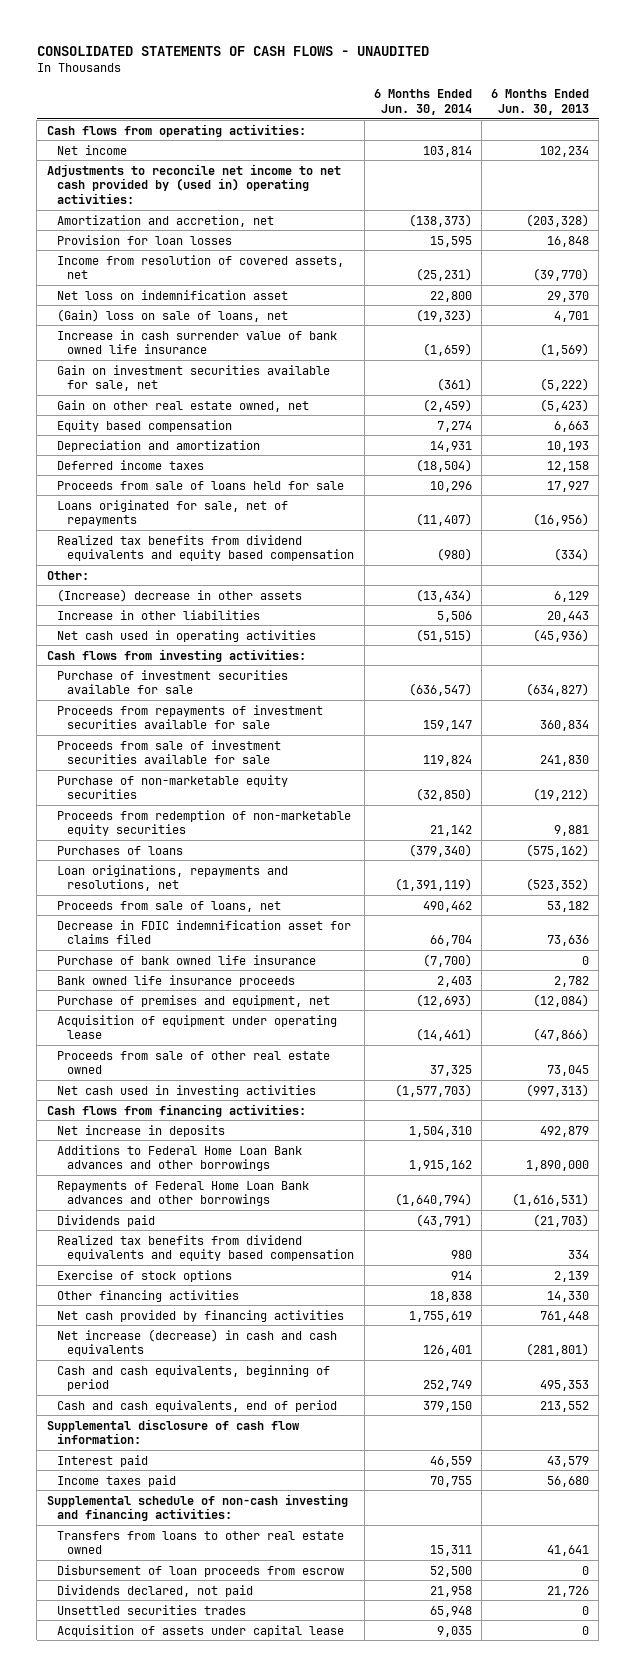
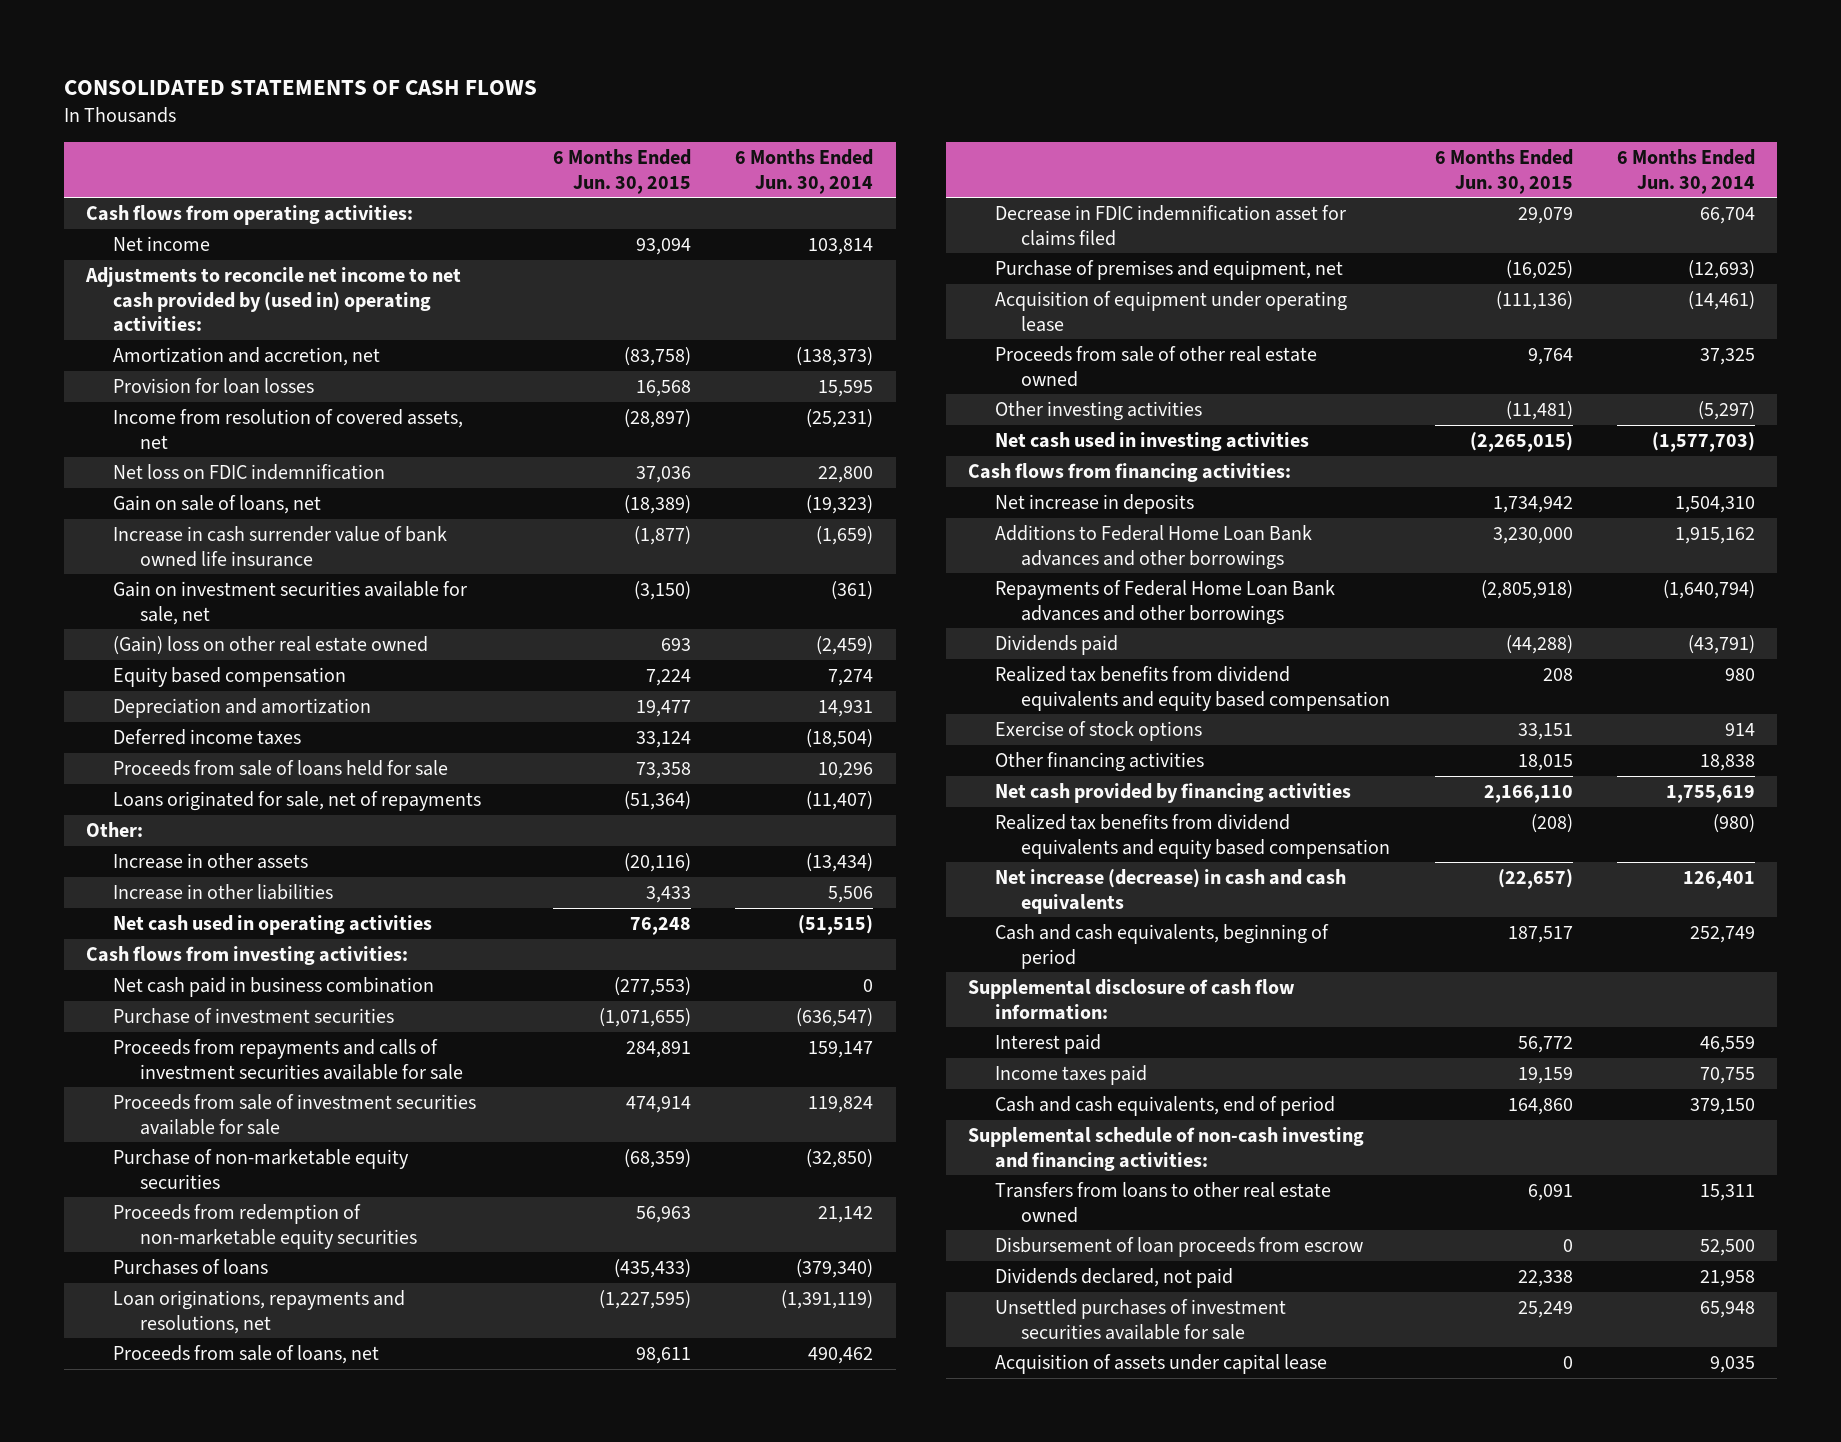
[36,45,429,56] CONSOLIDATED STATEMENTS OF CASH FLOWS - UNAUDITED -> [63,80,537,96] CONSOLIDATED STATEMENTS OF CASH FLOWS
[490,89,589,116] 6 Months Ended Jun. 30, 2013 -> none
none -> [553,149,692,194] 6 Months Ended Jun. 30, 2015
[57,289,289,300] Net loss on indemnification asset -> [112,464,385,481] Net loss on FDIC indemnification
[57,308,289,322] (Gain) loss on sale of loans, net -> [112,495,321,515] Gain on sale of loans, net
[57,399,310,412] Gain on other real estate owned, net -> [112,636,428,656] (Gain) loss on other real estate owned
[57,588,303,602] (Increase) decrease in other assets -> [112,853,308,870] Increase in other assets
none -> [112,977,434,998] Net cash paid in business combination
[57,669,289,695] Purchase of investment securities available for sale -> [112,1008,394,1025] Purchase of investment securities
[57,704,324,730] Proceeds from repayments of investment securities available for sale -> [112,1039,463,1080] Proceeds from repayments and calls of investment securities available for sale
[57,954,317,965] Purchase of bank owned life insurance -> none
[57,974,296,987] Bank owned life insurance proceeds -> none
none -> [994,401,1202,422] Other investing activities
[57,534,355,562] Realized tax benefits from dividend equivalents and equity based compensation -> [994,814,1391,859] Realized tax benefits from dividend equivalents and equity based compensation
[57,1399,338,1412] Cash and cash equivalents, end of period -> [994,1096,1335,1117] Cash and cash equivalents, end of period
[57,1604,247,1615] Unsettled securities trades -> [994,1299,1286,1340] Unsettled purchases of investment securities available for sale

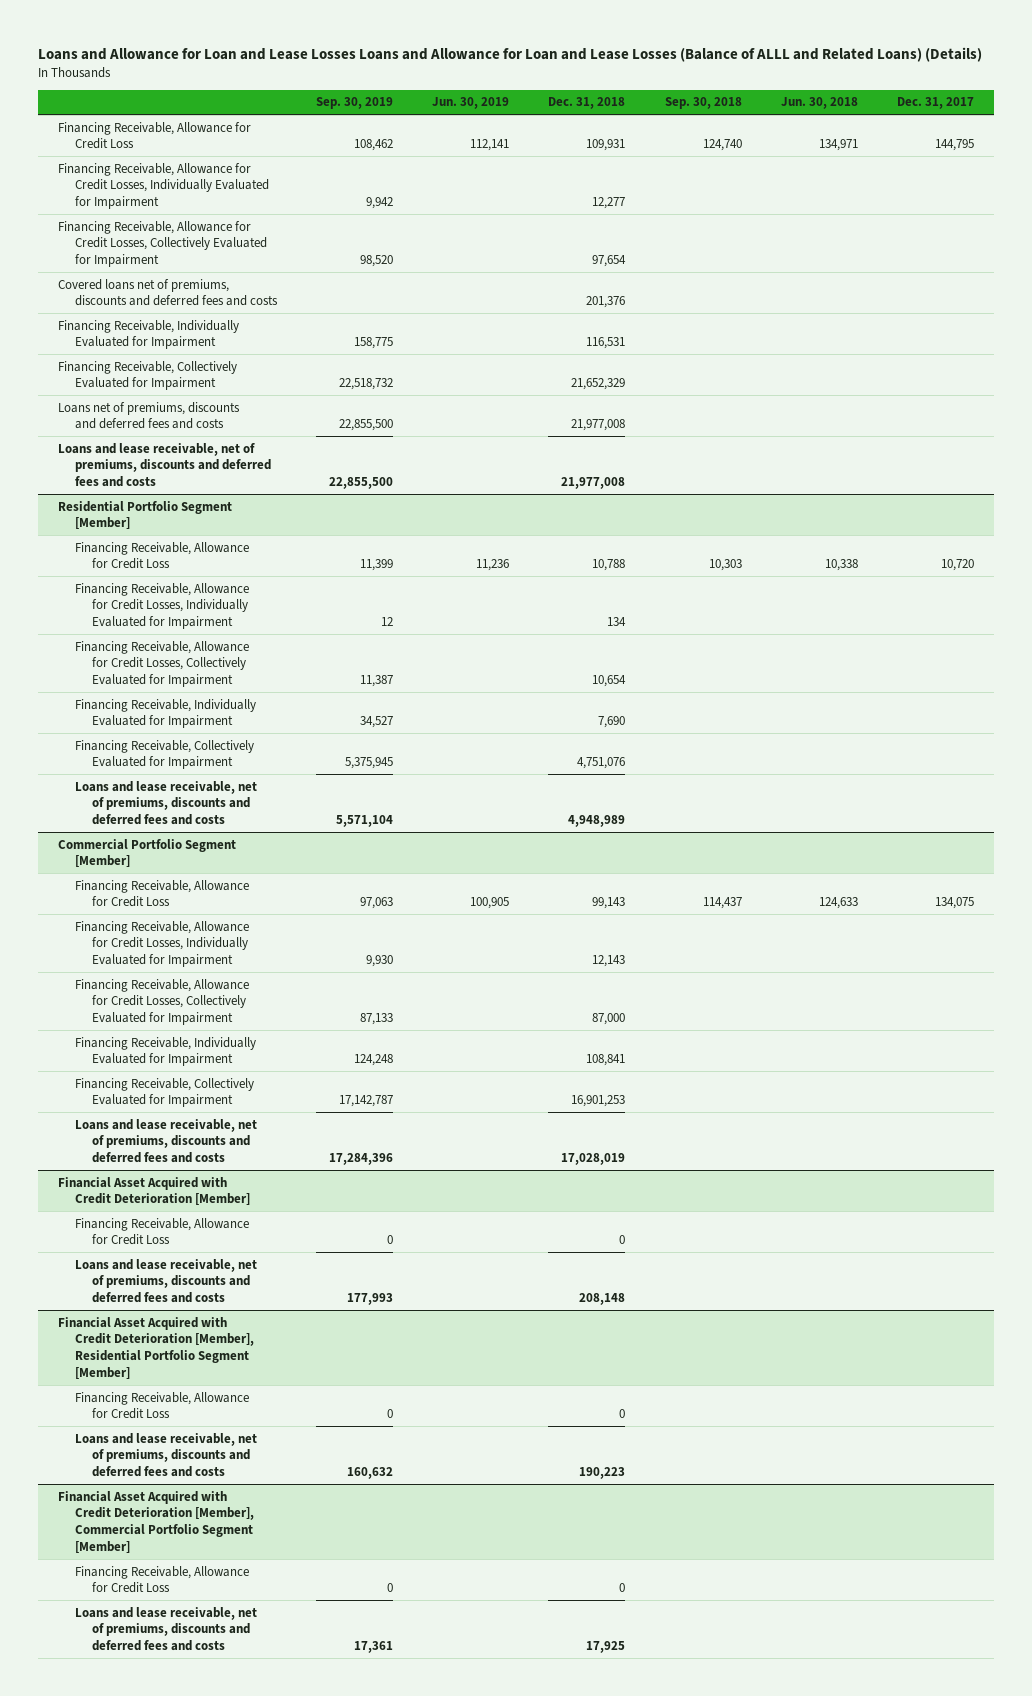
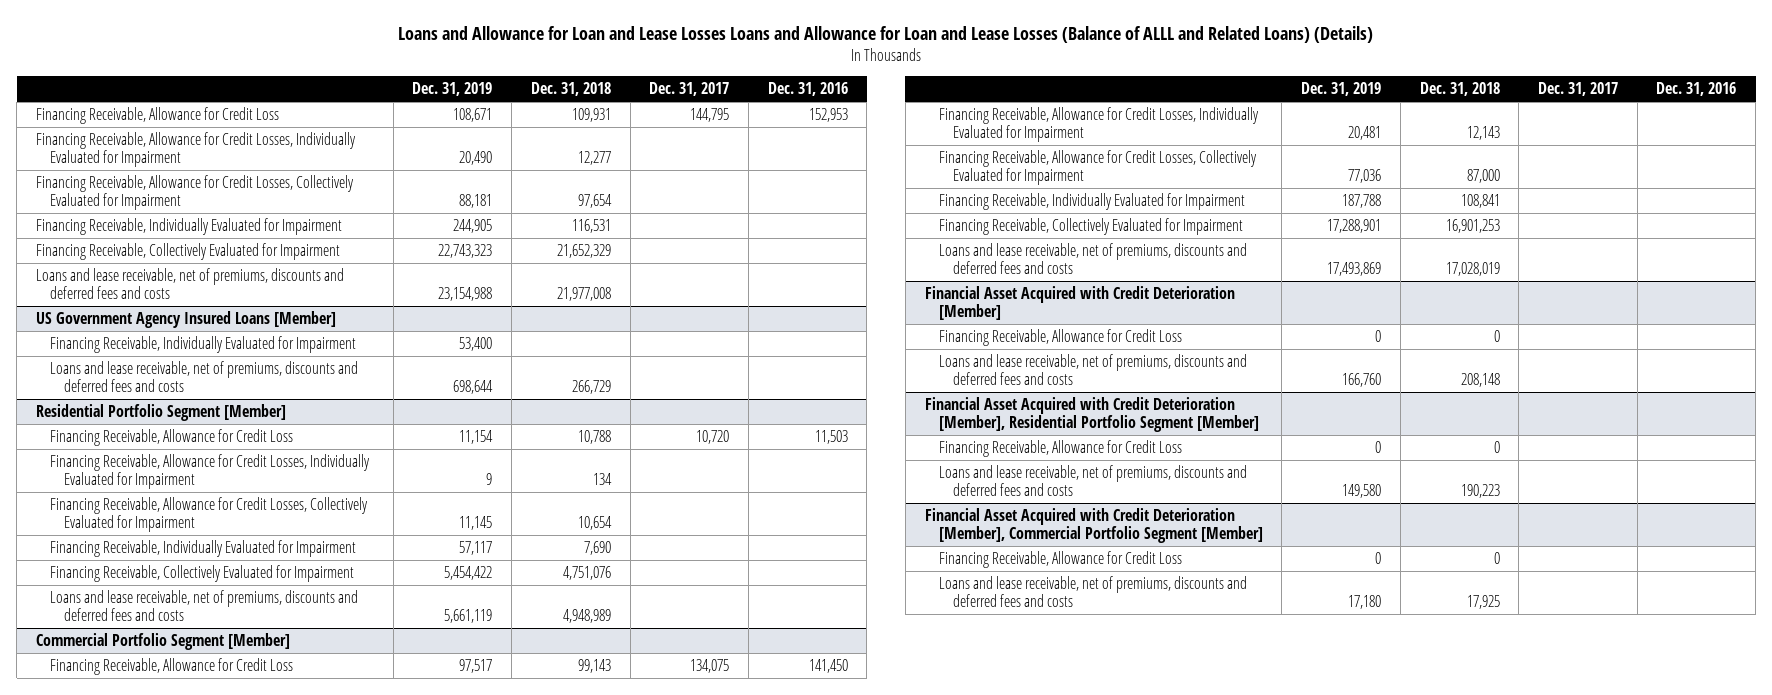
[316,97,394,110] Sep. 30, 2019 -> none
[432,97,510,110] Jun. 30, 2019 -> none
[664,97,742,110] Sep. 30, 2018 -> none
[780,97,858,110] Jun. 30, 2018 -> none
none -> [412,82,493,97] Dec. 31, 2019
none -> [767,82,848,97] Dec. 31, 2016
[57,278,278,307] Covered loans net of premiums, discounts and deferred fees and costs -> none
[57,401,240,430] Loans net of premiums, discounts and deferred fees and costs -> none
none -> [35,310,336,328] US Government Agency Insured Loans [Member]
none -> [50,335,357,353] Financing Receivable, Individually Evaluated for Impairment
none -> [50,360,359,393] Loans and lease receivable, net of premiums, discounts and deferred fees and costs

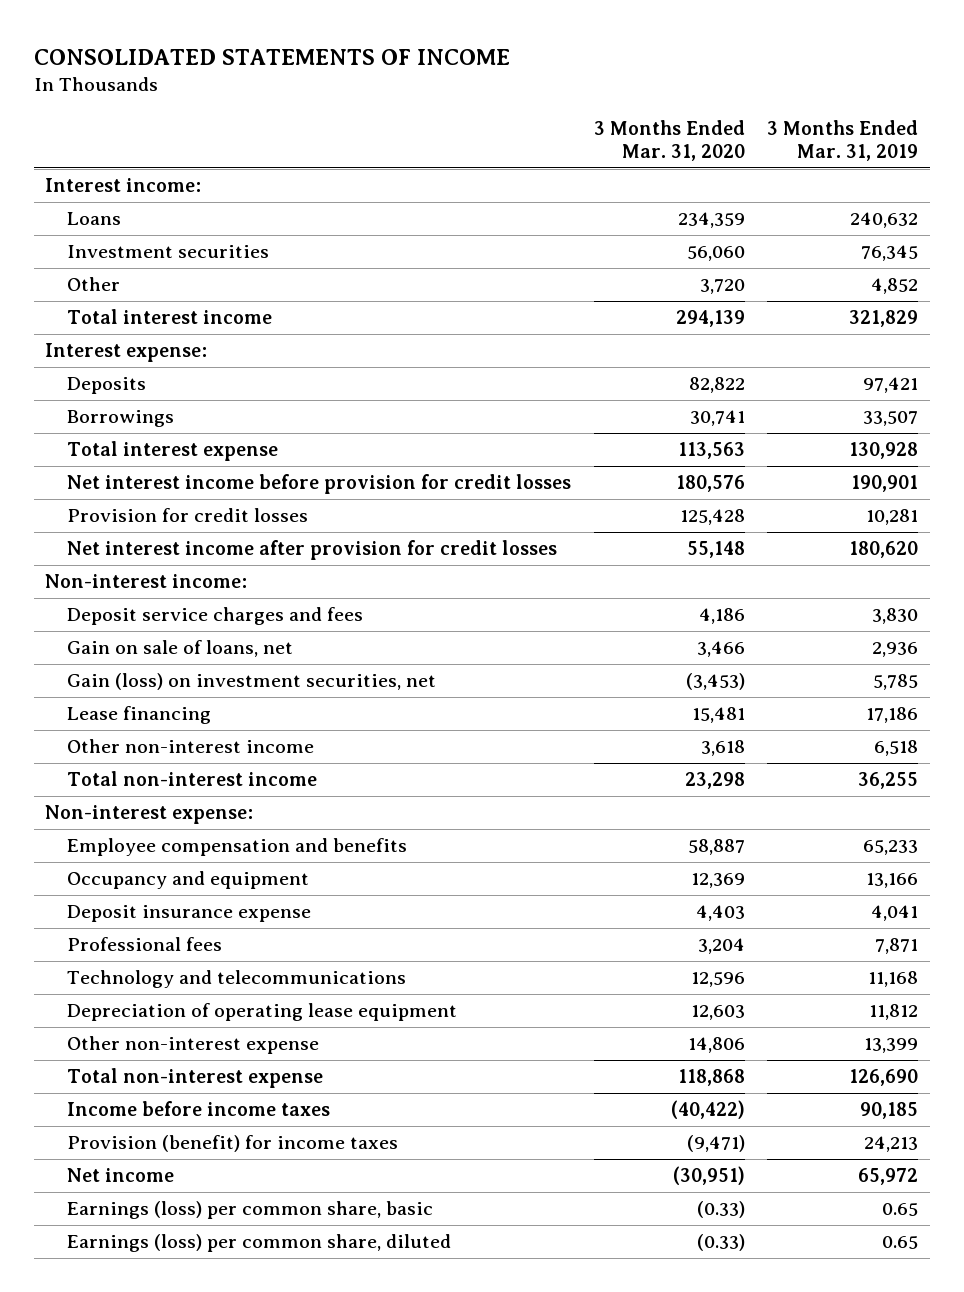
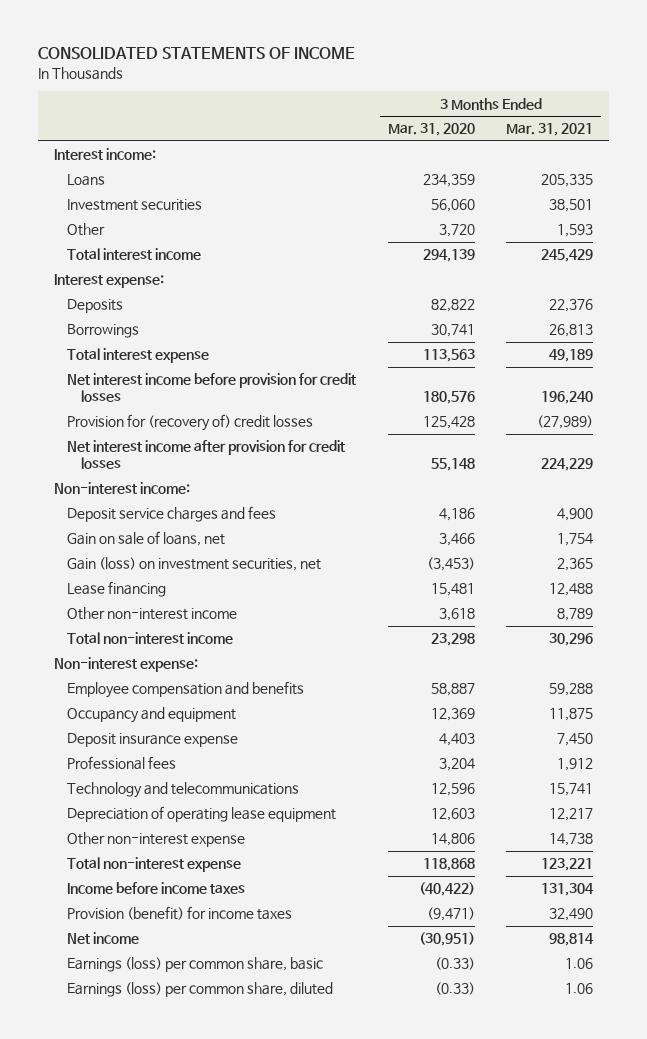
[767,119,919,162] 3 Months Ended Mar. 31, 2019 -> none
none -> [506,123,594,137] Mar. 31, 2021
[67,508,309,523] Provision for credit losses -> [67,414,314,432] Provision for (recovery of) credit losses

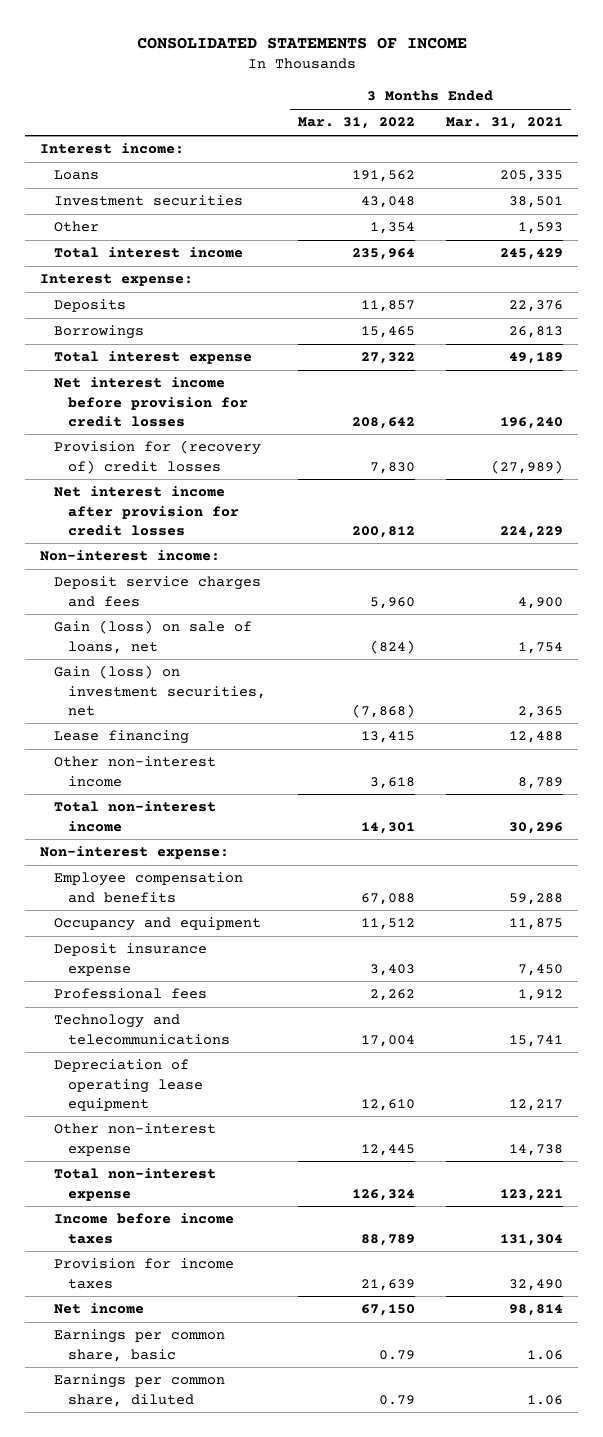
[387,123,475,137] Mar. 31, 2020 -> none
none -> [297,117,415,130] Mar. 31, 2022
[67,531,226,547] Gain on sale of loans, net -> [54,620,253,654] Gain (loss) on sale of loans, net
[67,906,293,921] Provision (benefit) for income taxes -> [54,1258,235,1289] Provision for income taxes
[67,957,324,973] Earnings (loss) per common share, basic -> [54,1329,226,1362] Earnings per common share, basic
[67,982,334,998] Earnings (loss) per common share, diluted -> [54,1374,226,1407] Earnings per common share, diluted

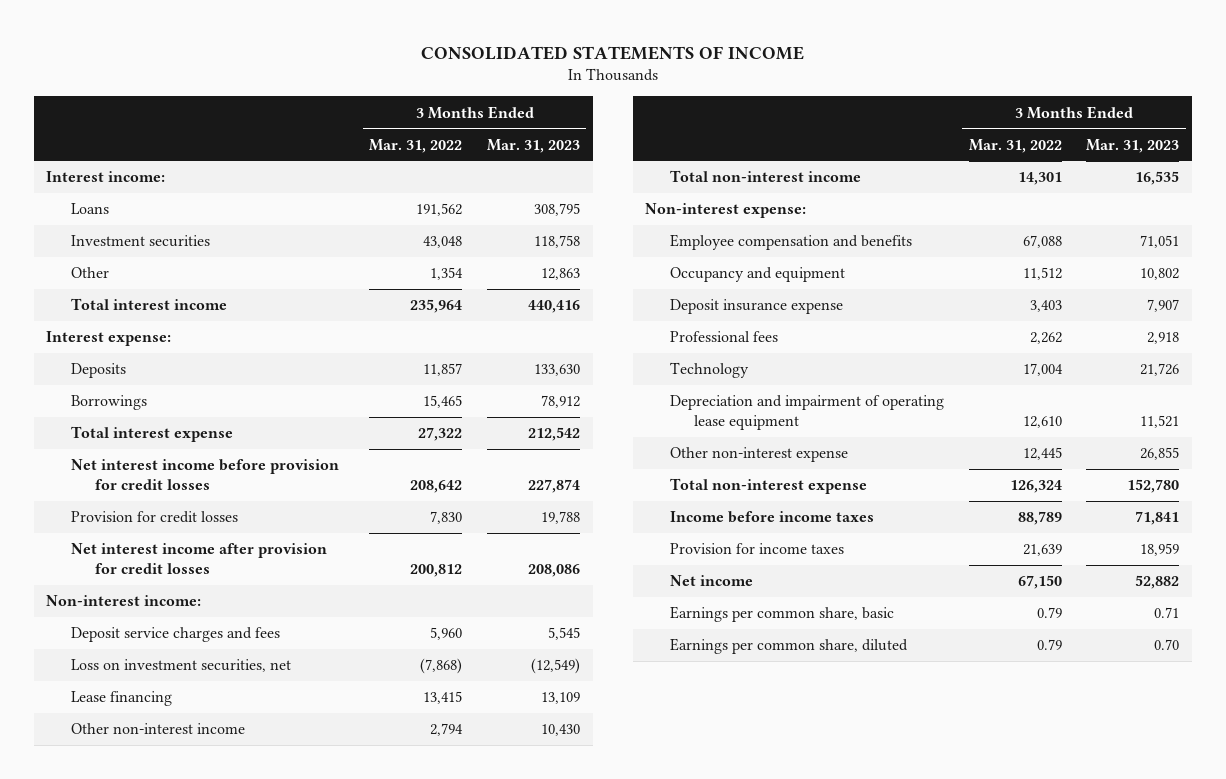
[445,117,563,130] Mar. 31, 2021 -> none
none -> [487,138,581,153] Mar. 31, 2023
[54,440,262,474] Provision for (recovery of) credit losses -> [70,511,238,524] Provision for credit losses
[54,620,253,654] Gain (loss) on sale of loans, net -> none
[54,665,267,716] Gain (loss) on investment securities, net -> [70,659,291,673] Loss on investment securities, net
[369,776,415,789] 3,618 -> [430,723,464,737] 2,794
[54,1014,231,1045] Technology and telecommunications -> [669,362,749,379] Technology
[54,1059,204,1111] Depreciation of operating lease equipment -> [669,395,944,430] Depreciation and impairment of operating lease equipment

